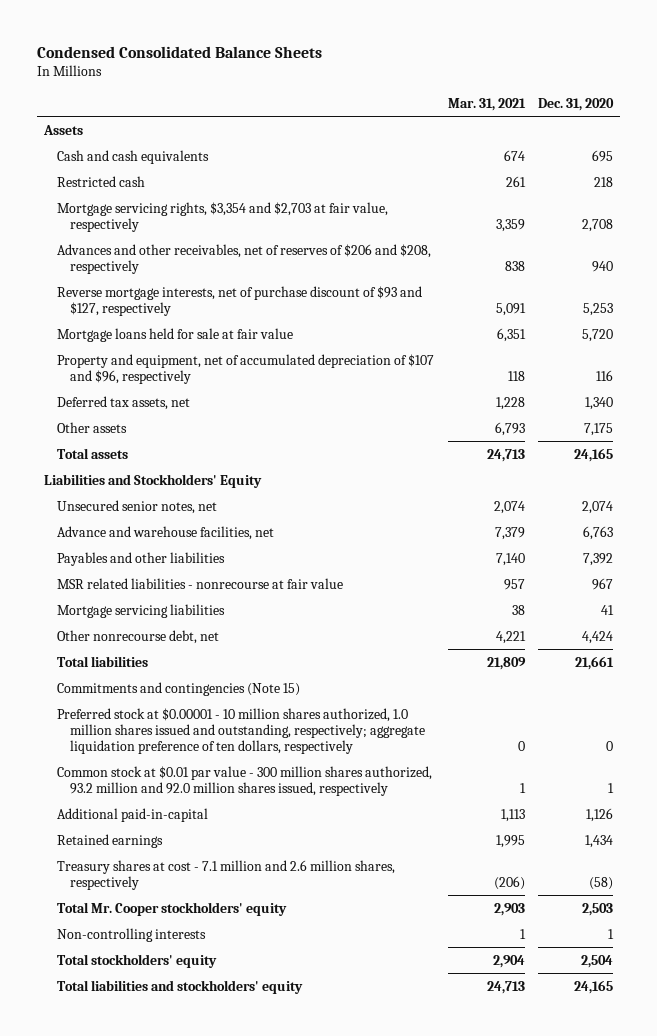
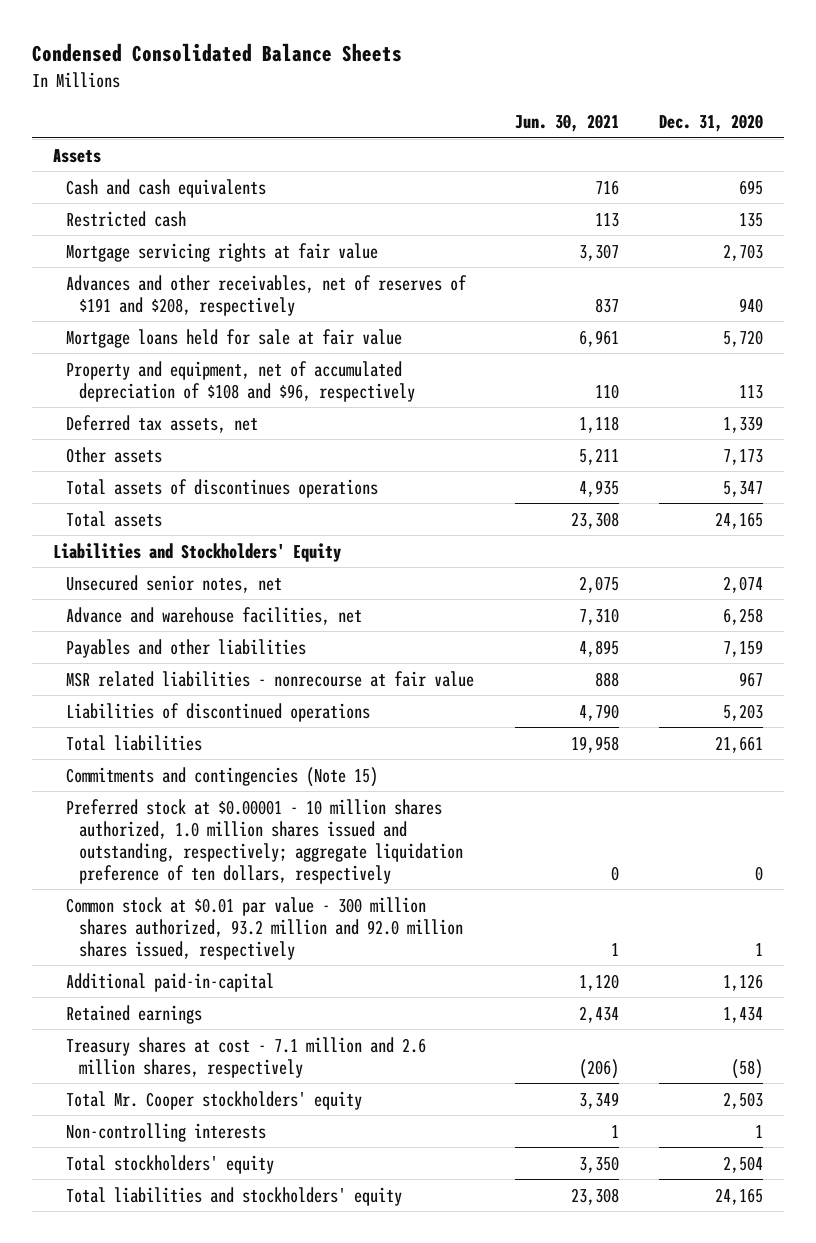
[447,97,526,111] Mar. 31, 2021 -> none
none -> [514,114,619,133] Jun. 30, 2021
[57,285,423,316] Reverse mortgage interests, net of purchase discount of $93 and $127, respectively -> none
[594,176,614,187] 218 -> [739,212,764,227] 135
[57,201,389,232] Mortgage servicing rights, $3,354 and $2,703 at fair value, respectively -> [65,242,378,262] Mortgage servicing rights at fair value
[582,218,614,232] 2,708 -> [723,243,764,261] 2,703
[57,243,432,274] Advances and other receivables, net of reserves of $206 and $208, respectively -> [65,274,467,316] Advances and other receivables, net of reserves of $191 and $208, respectively
[57,353,435,384] Property and equipment, net of accumulated depreciation of $107 and $96, respectively -> [65,360,416,402] Property and equipment, net of accumulated depreciation of $108 and $96, respectively
[596,369,614,381] 116 -> [739,384,764,399] 113
[585,396,614,410] 1,340 -> [723,415,764,433] 1,339
[584,422,614,436] 7,175 -> [723,448,764,465] 7,173
none -> [65,478,378,498] Total assets of discontinues operations
[583,525,614,540] 6,763 -> [723,607,764,625] 6,258
[583,552,614,566] 7,392 -> [723,639,764,657] 7,159
[57,603,226,618] Mortgage servicing liabilities -> none
[57,629,220,644] Other nonrecourse debt, net -> none
none -> [65,702,370,722] Liabilities of discontinued operations

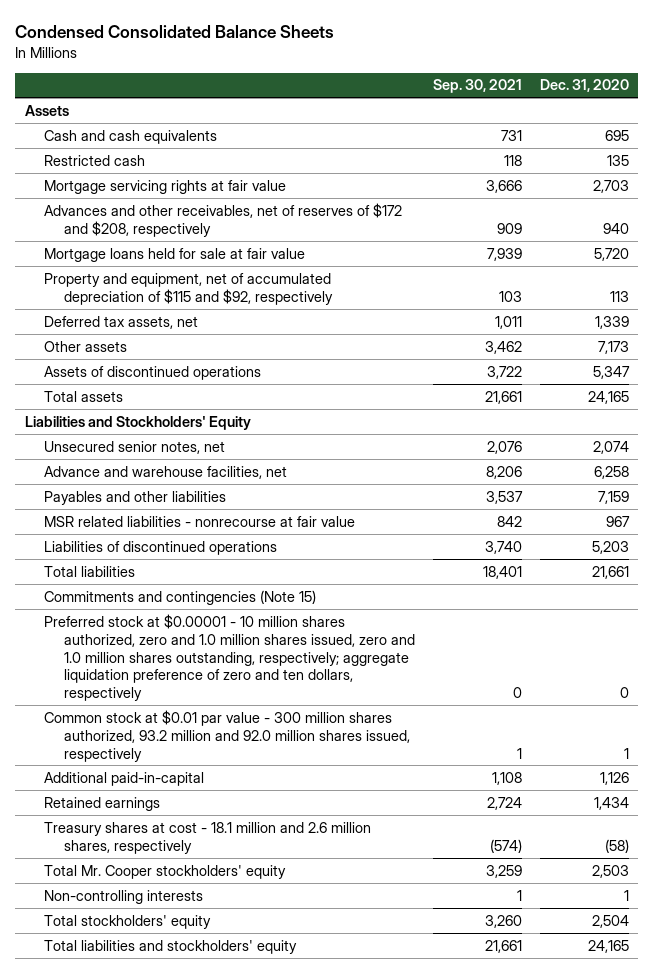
[514,114,619,133] Jun. 30, 2021 -> none
none -> [432,79,522,94] Sep. 30, 2021
[65,274,467,316] Advances and other receivables, net of reserves of $191 and $208, respectively -> [44,202,403,237] Advances and other receivables, net of reserves of $172 and $208, respectively
[65,360,416,402] Property and equipment, net of accumulated depreciation of $108 and $96, respectively -> [44,272,333,305] Property and equipment, net of accumulated depreciation of $115 and $92, respectively
[65,478,378,498] Total assets of discontinues operations -> [44,365,262,380] Assets of discontinued operations
[65,798,464,884] Preferred stock at $0.00001 - 10 million shares authorized, 1.0 million shares issued and outstanding, respectively; aggregate liquidation preference of ten dollars, respectively -> [44,613,415,702] Preferred stock at $0.00001 - 10 million shares authorized, zero and 1.0 million shares issued, zero and 1.0 million shares outstanding, respectively; aggregate liquidation preference of zero and ten dollars, respectively
[65,1036,426,1078] Treasury shares at cost - 7.1 million and 2.6 million shares, respectively -> [44,821,372,854] Treasury shares at cost - 18.1 million and 2.6 million shares, respectively

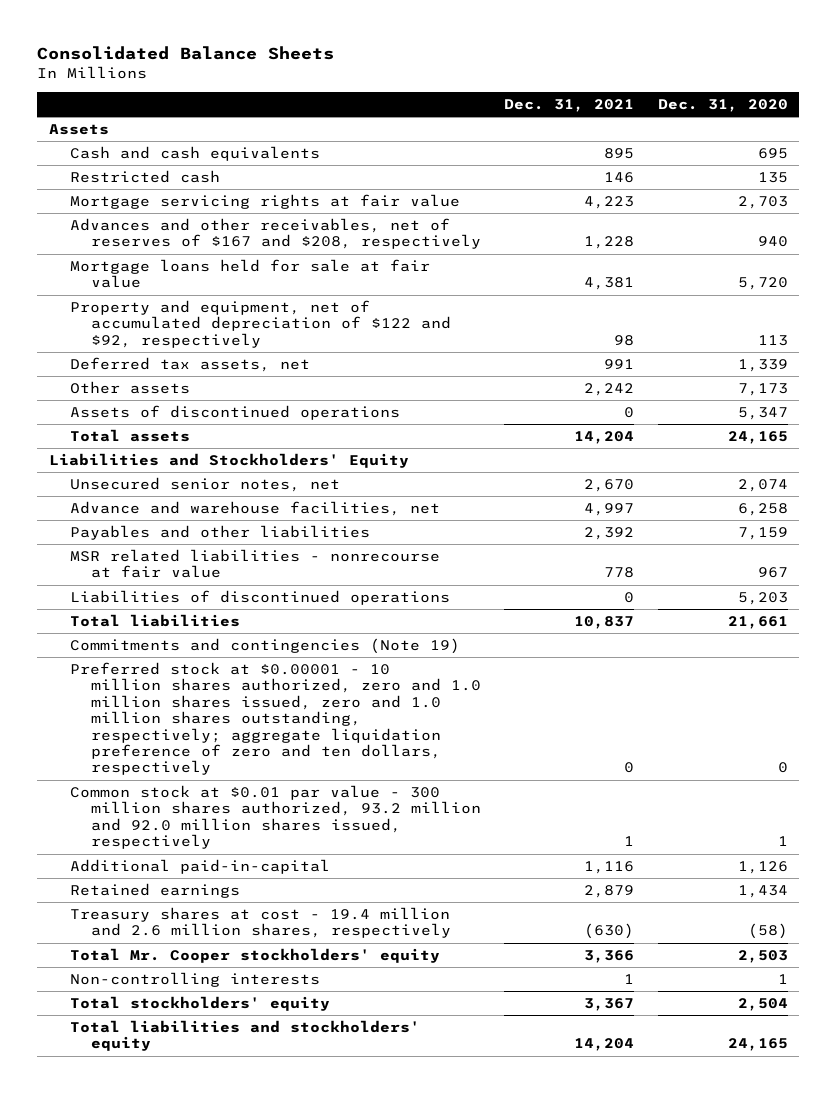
[15,25,335,39] Condensed Consolidated Balance Sheets -> [37,46,335,61] Consolidated Balance Sheets
[432,79,522,94] Sep. 30, 2021 -> none
none -> [504,99,635,113] Dec. 31, 2021
[44,202,403,237] Advances and other receivables, net of reserves of $172 and $208, respectively -> [70,218,482,250] Advances and other receivables, net of reserves of $167 and $208, respectively
[44,272,333,305] Property and equipment, net of accumulated depreciation of $115 and $92, respectively -> [70,300,452,348] Property and equipment, net of accumulated depreciation of $122 and $92, respectively
[44,589,317,605] Commitments and contingencies (Note 15) -> [70,638,461,655] Commitments and contingencies (Note 19)
[44,821,372,854] Treasury shares at cost - 18.1 million and 2.6 million shares, respectively -> [70,907,452,939] Treasury shares at cost - 19.4 million and 2.6 million shares, respectively

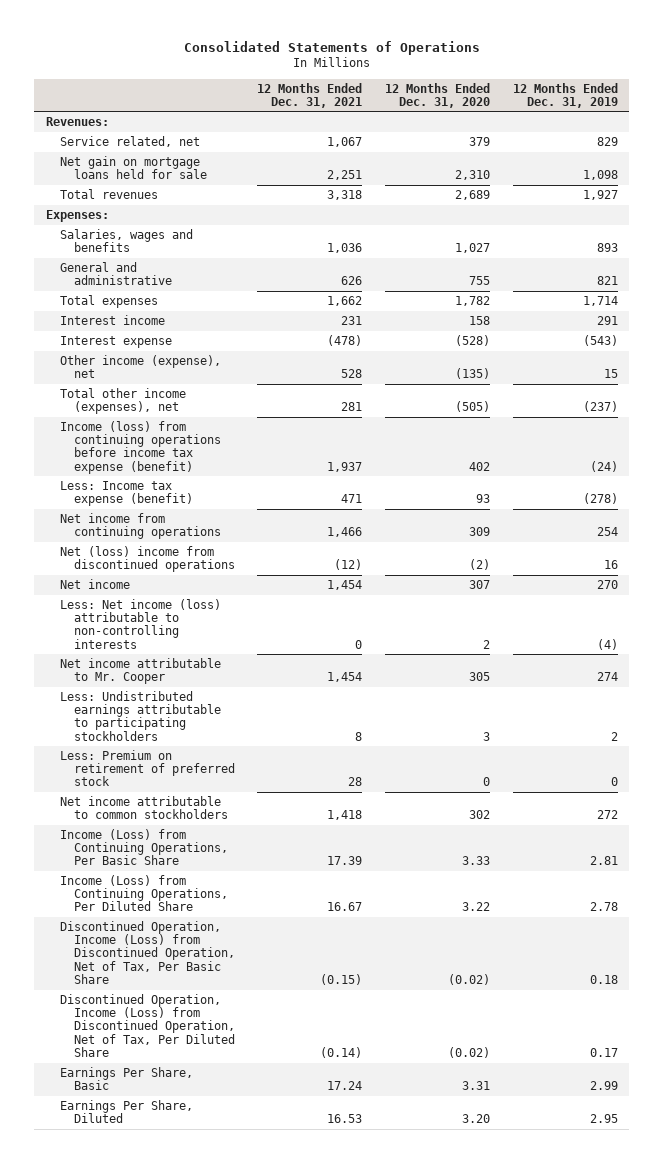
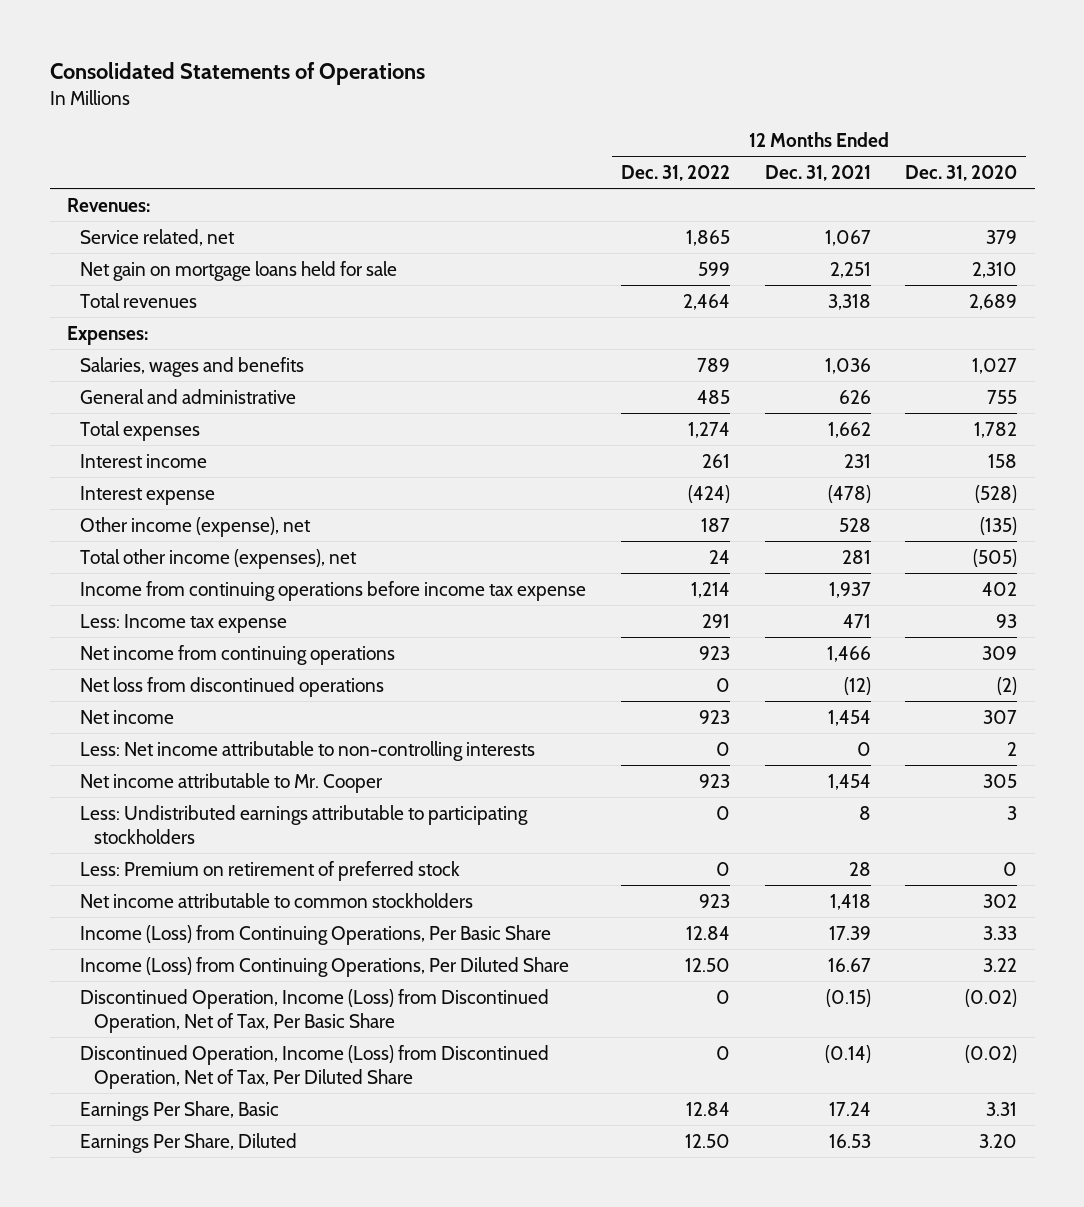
[512,82,618,108] 12 Months Ended Dec. 31, 2019 -> none
none -> [621,164,731,181] Dec. 31, 2022
[59,420,221,474] Income (loss) from continuing operations before income tax expense (benefit) -> [80,580,587,601] Income from continuing operations before income tax expense
[59,480,193,507] Less: Income tax expense (benefit) -> [80,613,288,633] Less: Income tax expense
[59,545,235,573] Net (loss) income from discontinued operations -> [80,676,385,697] Net loss from discontinued operations
[59,598,221,649] Less: Net income (loss) attributable to non-controlling interests -> [80,740,536,761] Less: Net income attributable to non-controlling interests

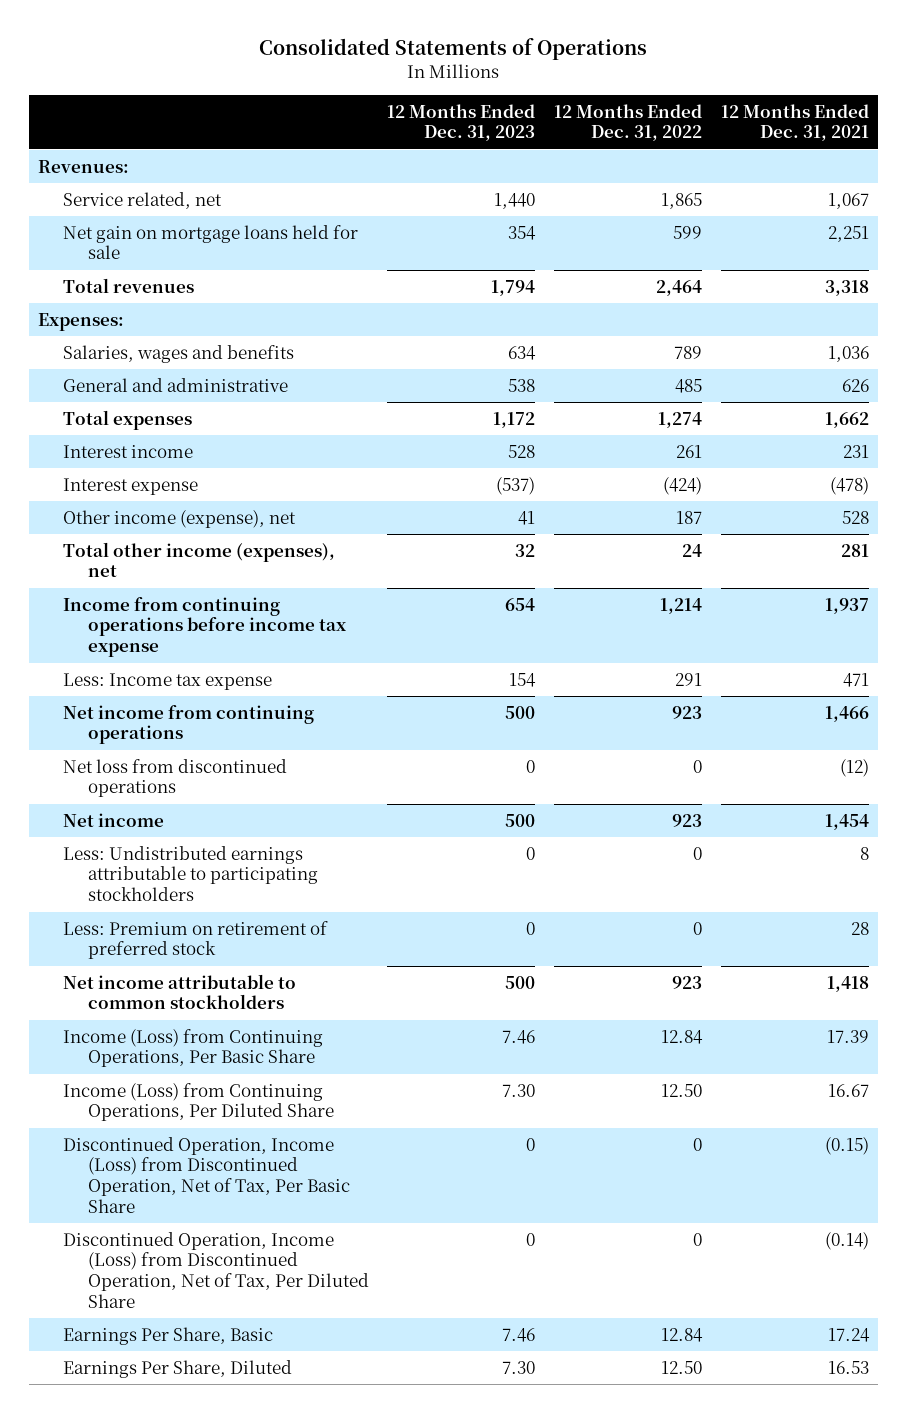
[905,164,1018,181] Dec. 31, 2020 -> none
none -> [387,103,536,142] 12 Months Ended Dec. 31, 2023
[80,740,536,761] Less: Net income attributable to non-controlling interests -> none
[80,772,384,793] Net income attributable to Mr. Cooper -> none

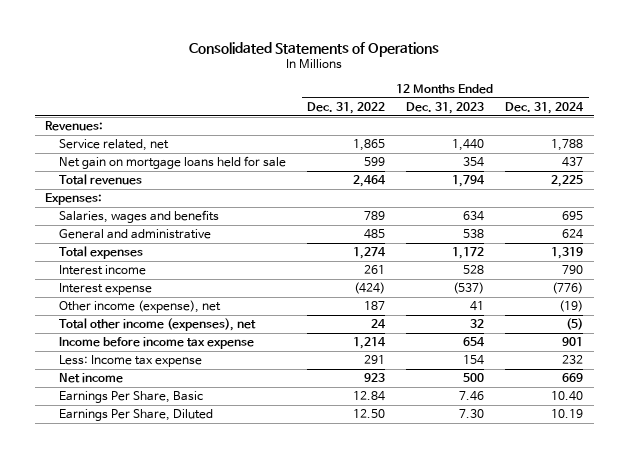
[720,103,869,142] 12 Months Ended Dec. 31, 2021 -> none
none -> [505,101,585,114] Dec. 31, 2024
[62,596,346,658] Income from continuing operations before income tax expense -> [58,337,254,350] Income before income tax expense
[62,704,314,745] Net income from continuing operations -> none
[62,758,287,798] Net loss from discontinued operations -> none
[62,845,318,902] Less: Undistributed earnings attributable to participating stockholders -> none
[62,920,328,960] Less: Premium on retirement of preferred stock -> none
[62,973,296,1010] Net income attributable to common stockholders -> none
[62,1028,323,1068] Income (Loss) from Continuing Operations, Per Basic Share -> none
[62,1082,334,1122] Income (Loss) from Continuing Operations, Per Diluted Share -> none
[62,1136,350,1214] Discontinued Operation, Income (Loss) from Discontinued Operation, Net of Tax, Per Basic Share -> none
[62,1231,369,1309] Discontinued Operation, Income (Loss) from Discontinued Operation, Net of Tax, Per Diluted Share -> none

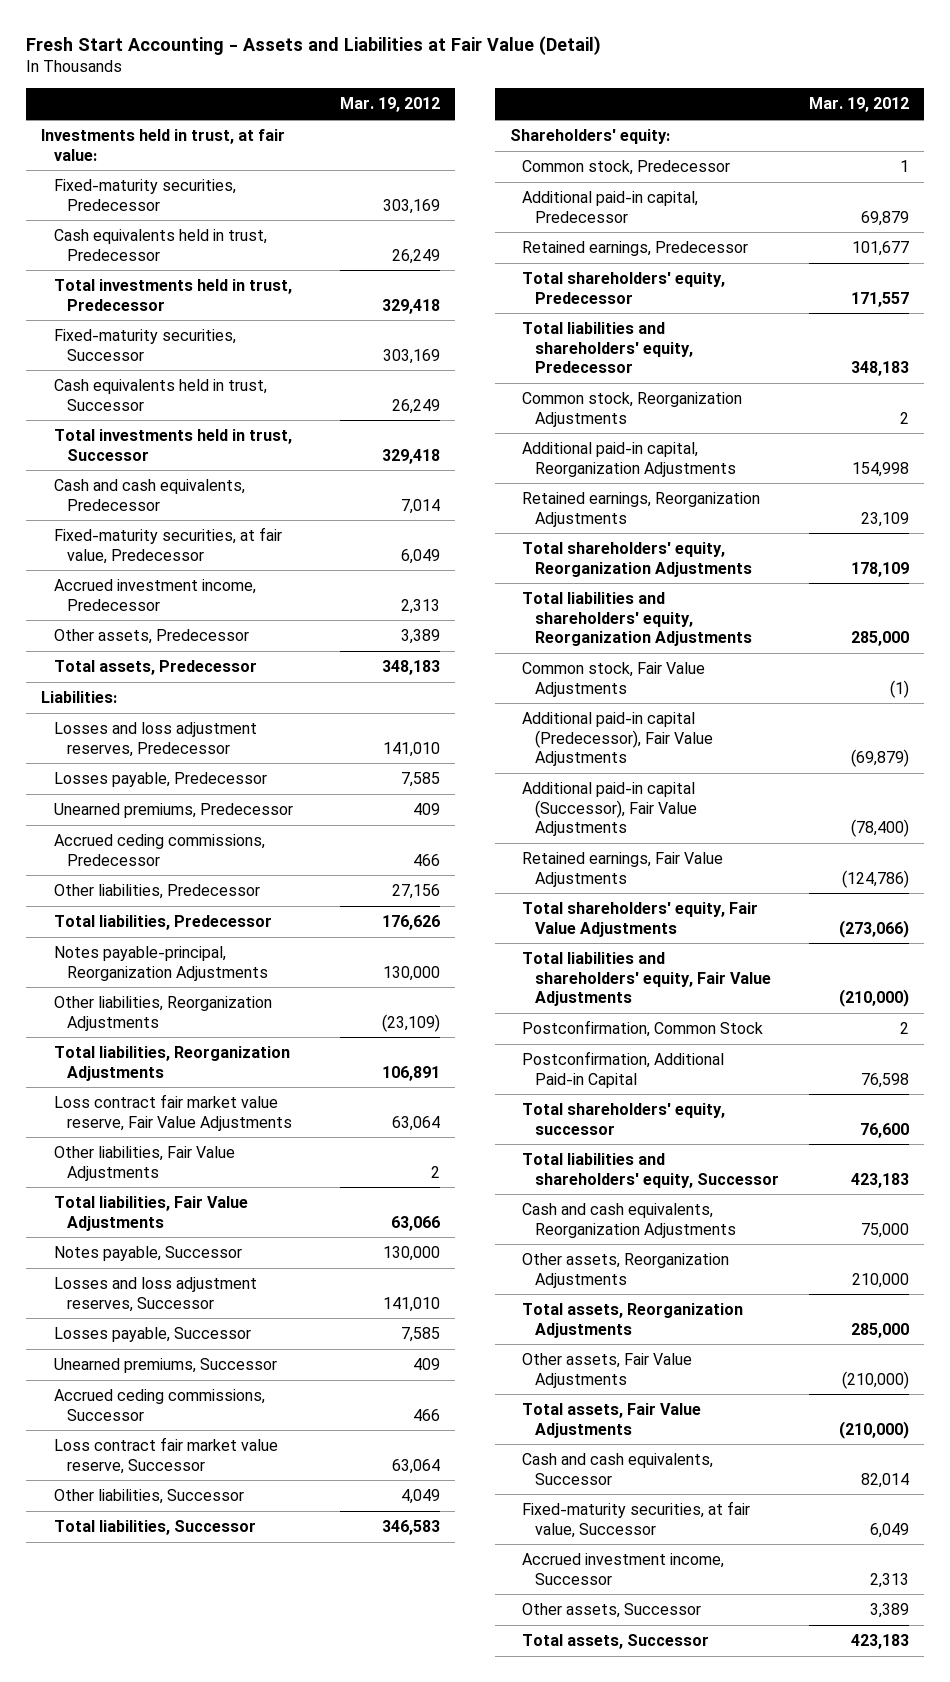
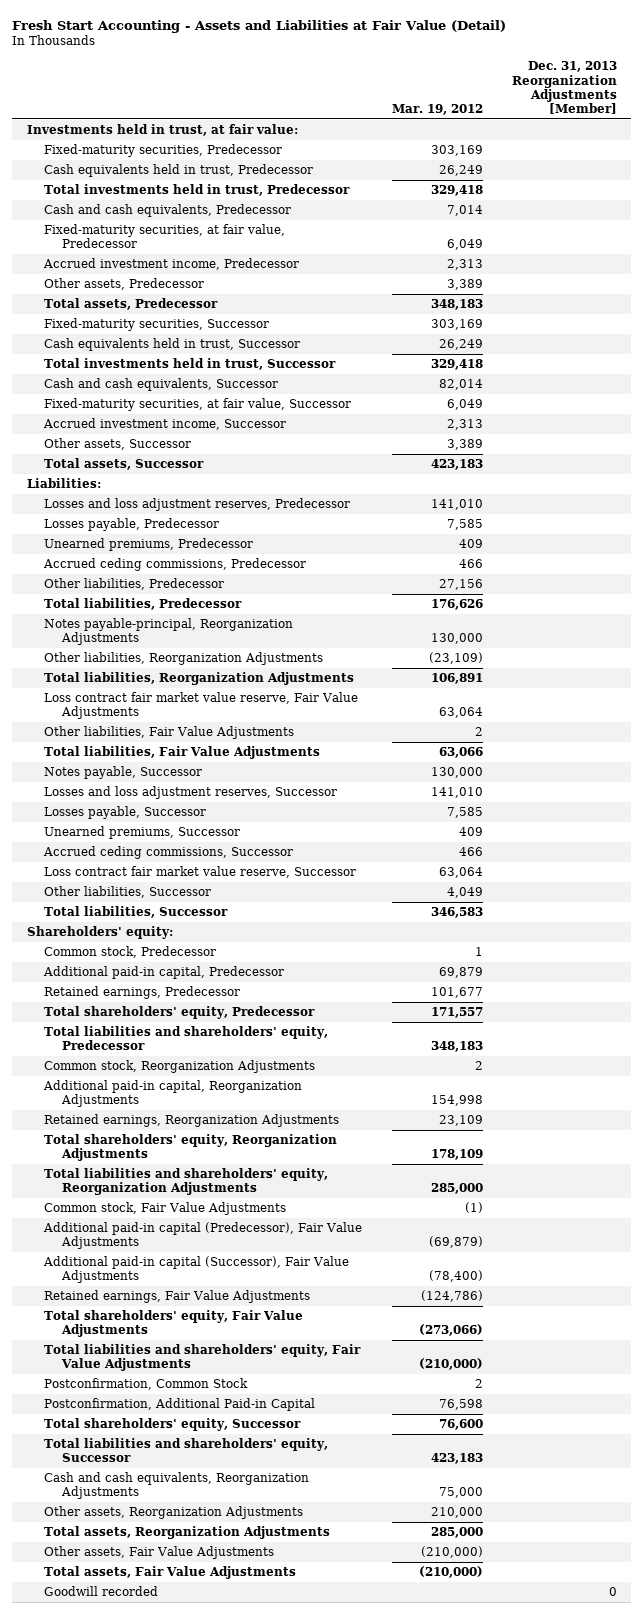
none -> [511,61,617,115] Dec. 31, 2013 Reorganization Adjustments [Member]
[53,329,236,361] Fixed-maturity securities, Successor -> [44,317,270,331] Fixed-maturity securities, Successor
[53,379,267,411] Cash equivalents held in trust, Successor -> [44,337,301,351] Cash equivalents held in trust, Successor
[53,429,292,461] Total investments held in trust, Successor -> [44,357,337,370] Total investments held in trust, Successor
[522,1453,714,1485] Cash and cash equivalents, Successor -> [44,377,279,391] Cash and cash equivalents, Successor
[522,1501,751,1538] Fixed-maturity securities, at fair value, Successor -> [44,397,352,411] Fixed-maturity securities, at fair value, Successor
[522,1553,725,1585] Accrued investment income, Successor -> [43,417,287,430] Accrued investment income, Successor
[522,1603,702,1619] Other assets, Successor -> [44,437,192,450] Other assets, Successor
[522,1634,710,1650] Total assets, Successor -> [44,457,205,470] Total assets, Successor
[522,1103,726,1135] Total shareholders' equity, successor -> [44,1417,302,1431] Total shareholders' equity, Successor
none -> [44,1585,159,1596] Goodwill recorded

